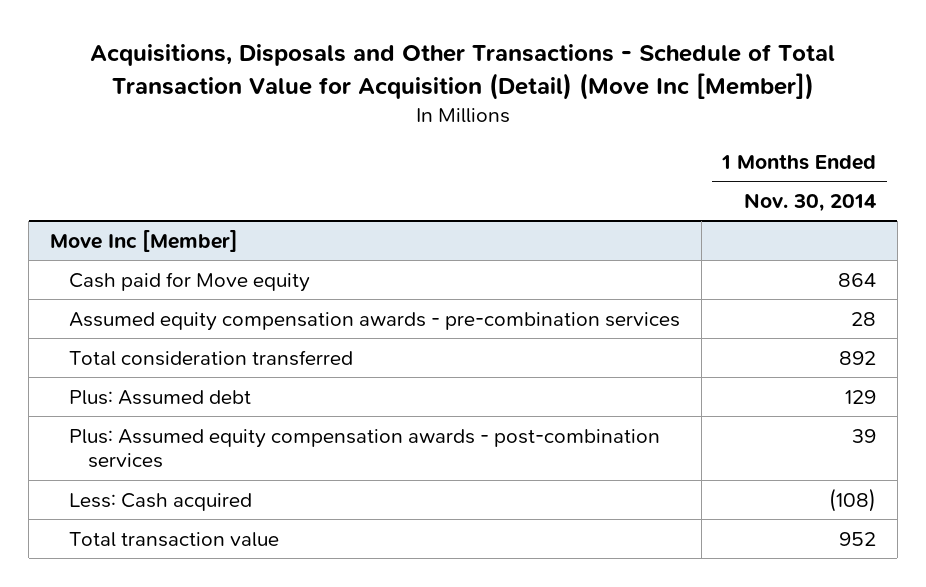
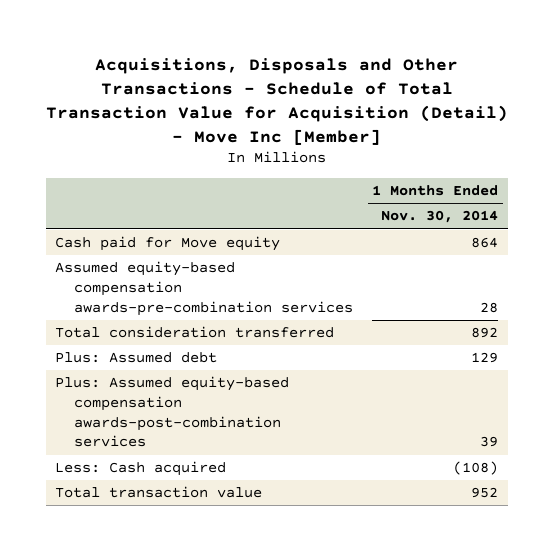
[90,44,836,100] Acquisitions, Disposals and Other Transactions - Schedule of Total Transaction Value for Acquisition (Detail) (Move Inc [Member]) -> [45,57,508,145] Acquisitions, Disposals and Other Transactions - Schedule of Total Transaction Value for Acquisition (Detail) - Move Inc [Member]
[50,229,239,252] Move Inc [Member] -> none
[68,311,680,331] Assumed equity compensation awards - pre-combination services -> [55,261,353,316] Assumed equity-based compensation awards-pre-combination services
[68,428,660,469] Plus: Assumed equity compensation awards - post-combination services -> [55,376,290,448] Plus: Assumed equity-based compensation awards-post-combination services

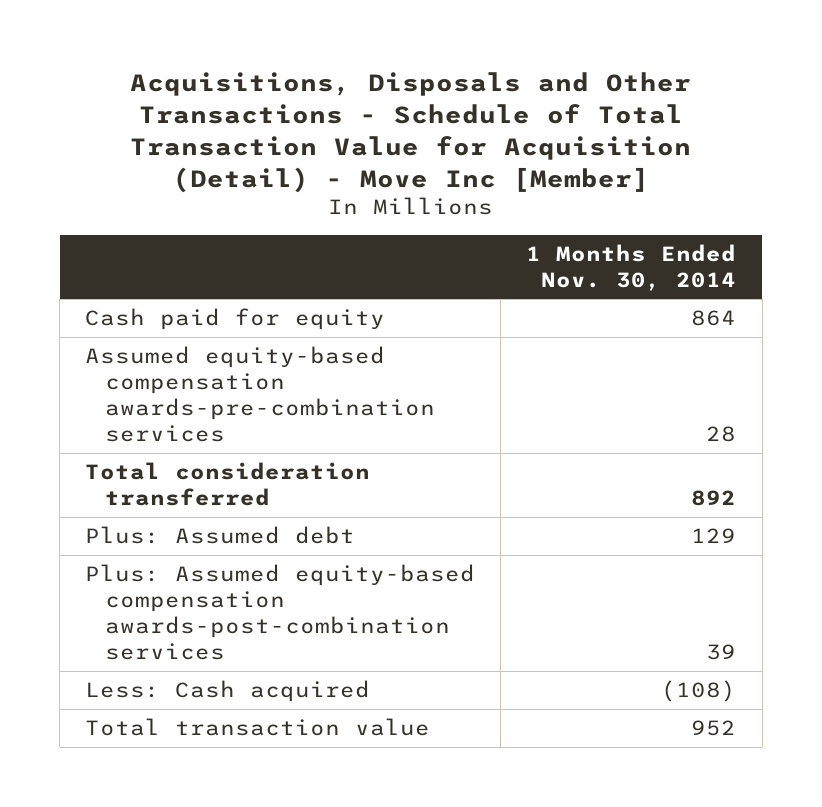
[55,236,281,252] Cash paid for Move equity -> [85,307,386,330] Cash paid for equity

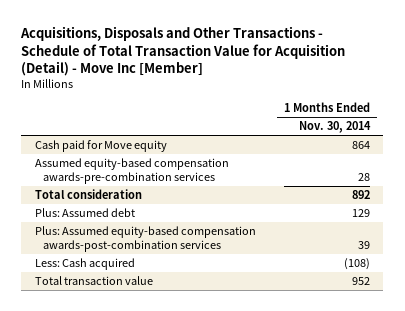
[85,307,386,330] Cash paid for equity -> [35,140,168,153] Cash paid for Move equity
[85,461,371,507] Total consideration transferred -> [35,189,143,200] Total consideration

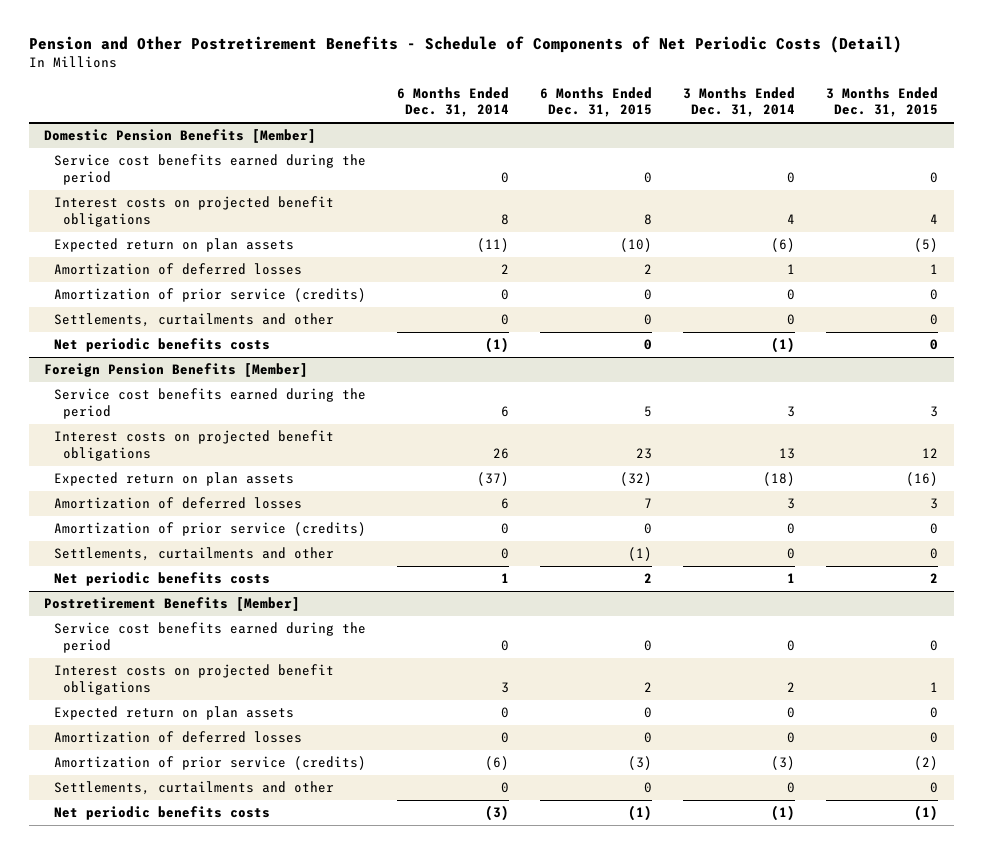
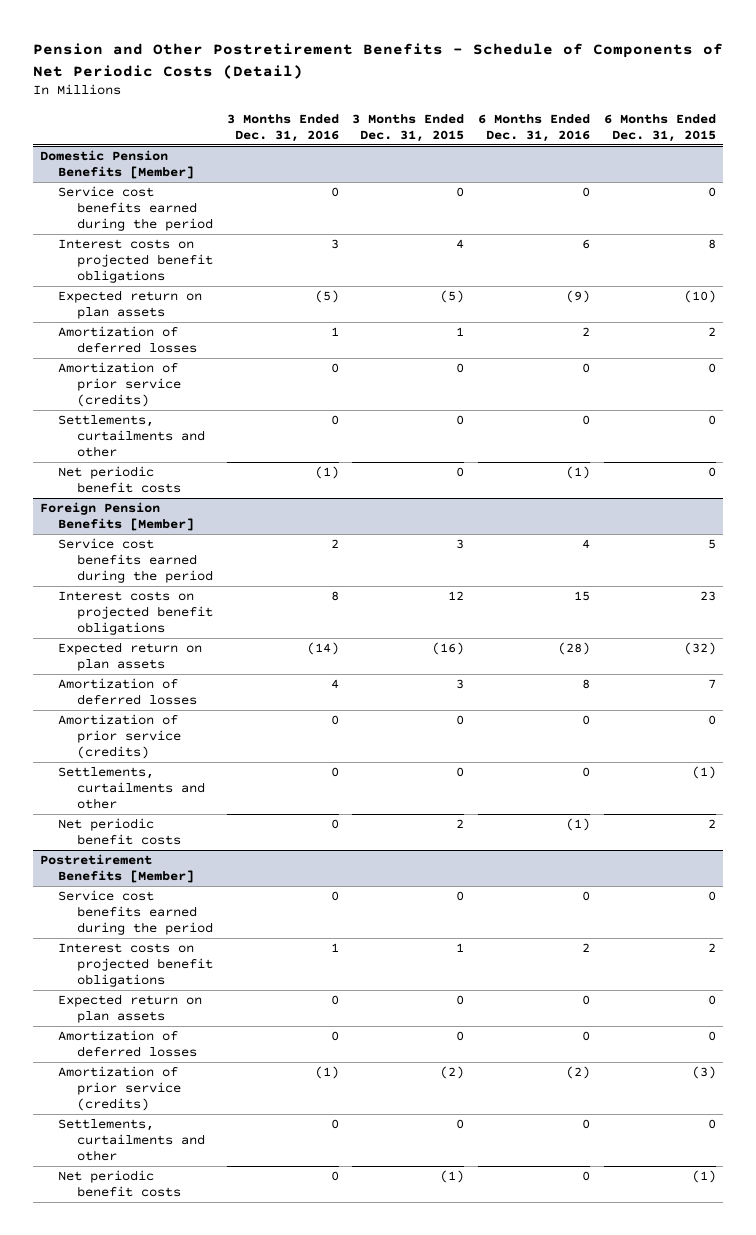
[396,87,509,118] 6 Months Ended Dec. 31, 2014 -> none
[683,87,796,118] 3 Months Ended Dec. 31, 2014 -> none
none -> [226,113,339,142] 3 Months Ended Dec. 31, 2016
none -> [478,113,591,142] 6 Months Ended Dec. 31, 2016
[53,338,270,353] Net periodic benefits costs -> [58,466,181,494] Net periodic benefit costs
[53,572,270,587] Net periodic benefits costs -> [58,818,181,846] Net periodic benefit costs
[53,806,270,821] Net periodic benefits costs -> [58,1170,181,1198] Net periodic benefit costs

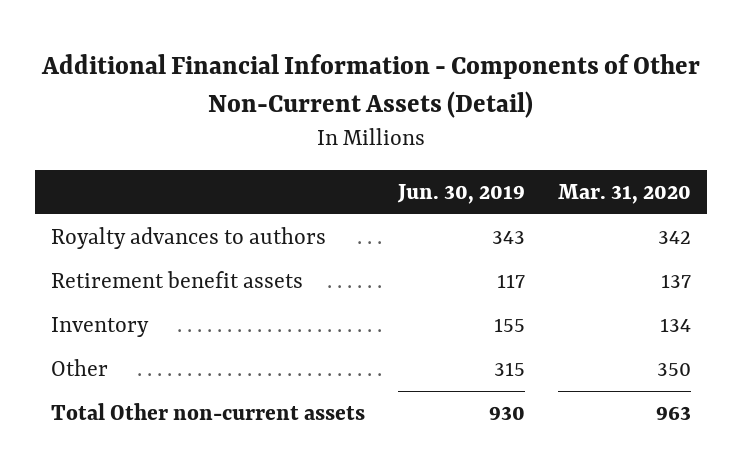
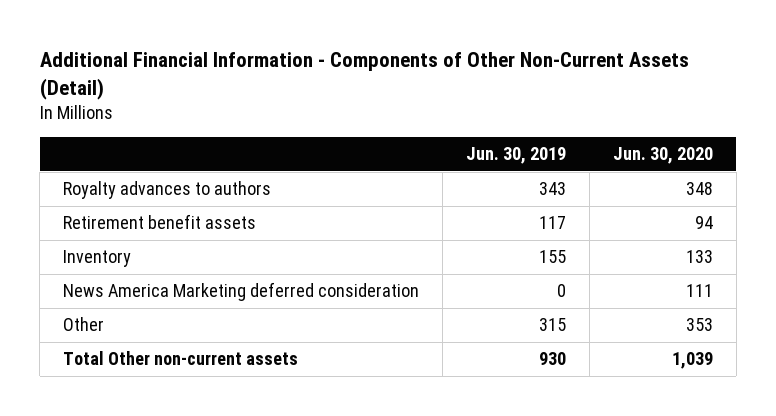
[557,183,691,204] Mar. 31, 2020 -> none
none -> [612,147,713,165] Jun. 30, 2020
none -> [63,282,420,302] News America Marketing deferred consideration

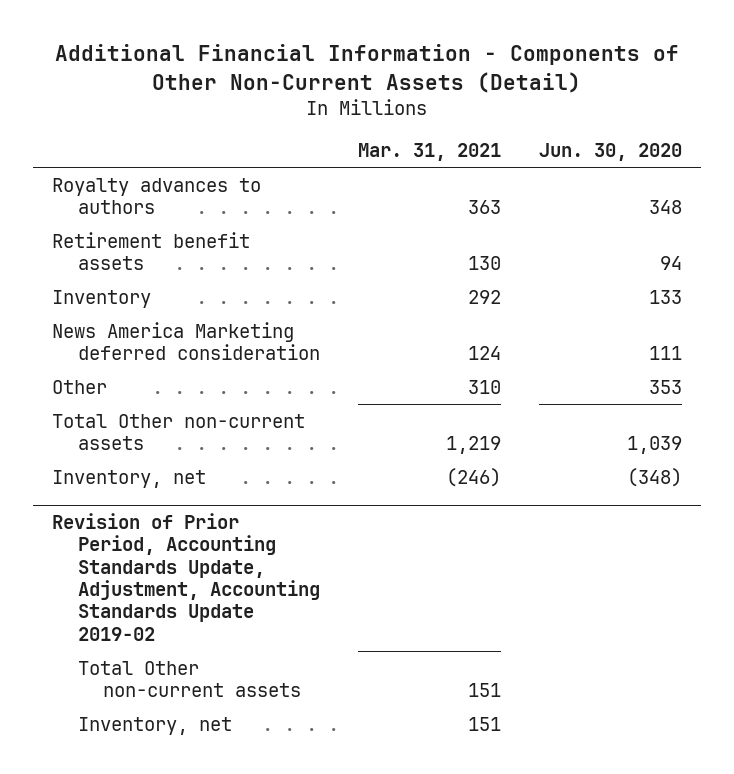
[465,147,566,165] Jun. 30, 2019 -> none
none -> [357,143,501,162] Mar. 31, 2021
none -> [52,469,207,488] Inventory, net
none -> [52,512,320,641] Revision of Prior Period, Accounting Standards Update, Adjustment, Accounting Standards Update 2019-02
none -> [77,660,302,698] Total Other non-current assets
none -> [77,716,232,735] Inventory, net

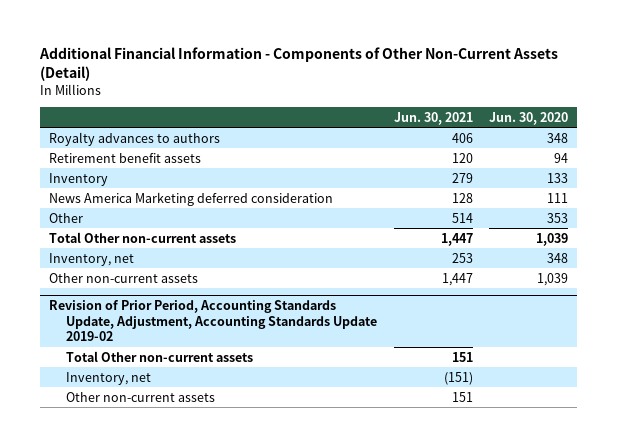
[357,143,501,162] Mar. 31, 2021 -> none
none -> [393,111,473,125] Jun. 30, 2021
[627,467,683,487] (348) -> [547,252,569,263] 348
none -> [48,272,198,283] Other non-current assets
none -> [65,391,215,402] Other non-current assets

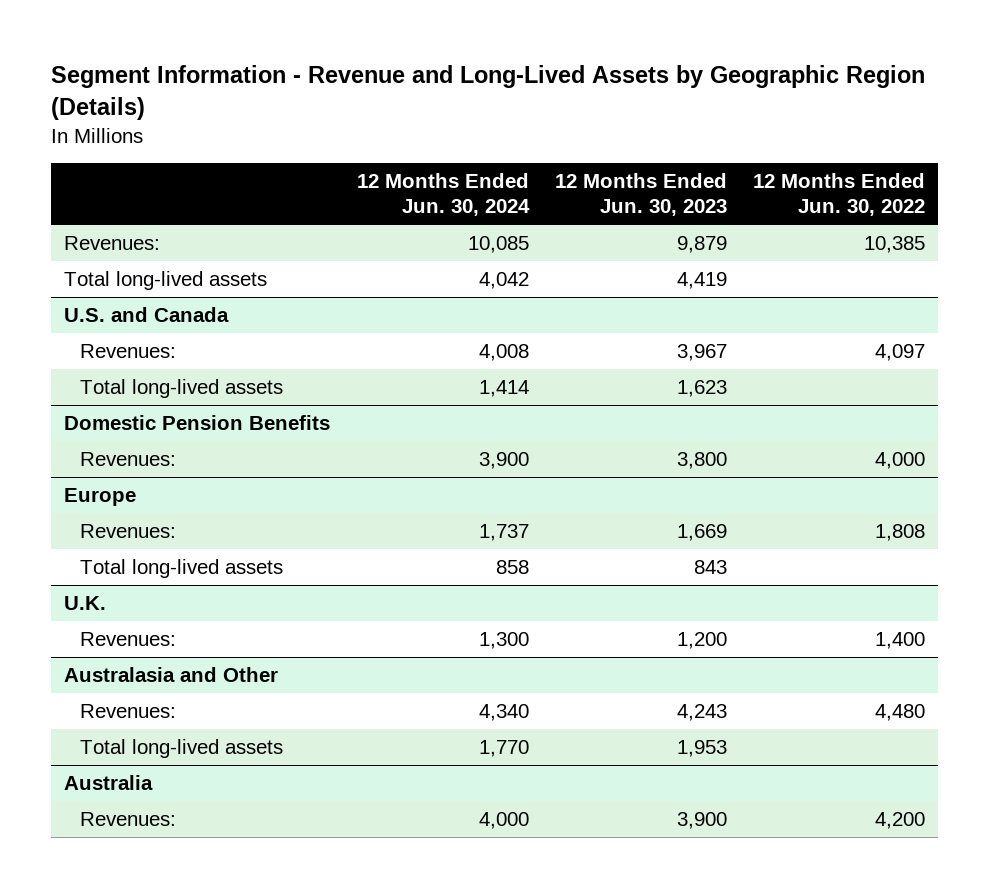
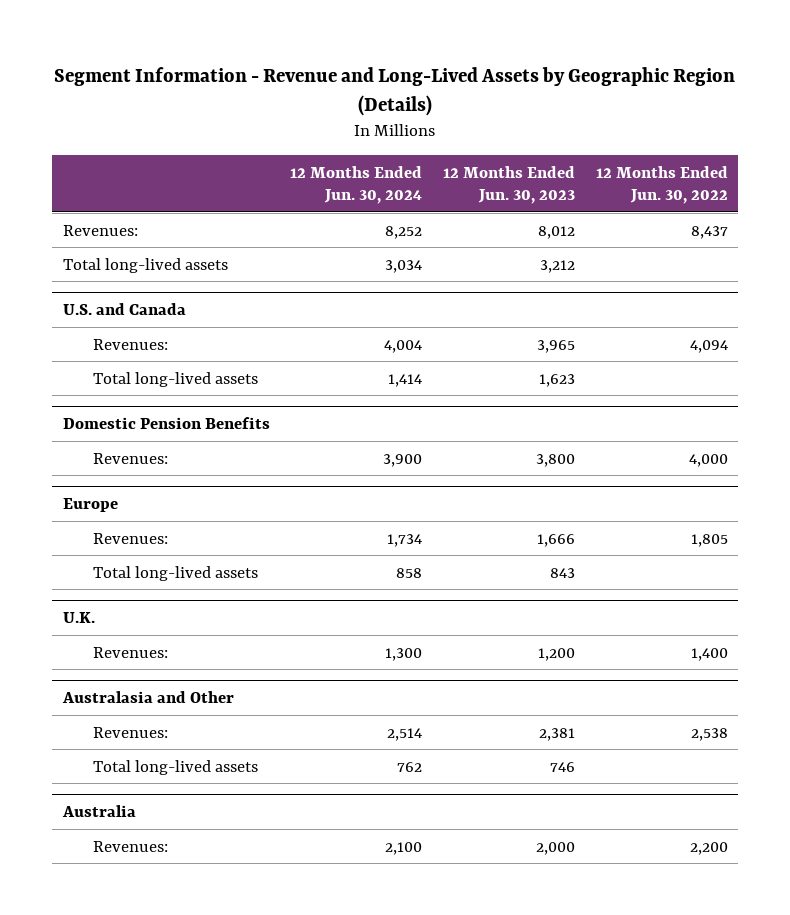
[467,235,529,253] 10,085 -> [385,225,423,239] 8,252
[676,235,727,253] 9,879 -> [537,225,575,239] 8,012
[863,235,925,253] 10,385 -> [690,225,728,239] 8,437
[478,271,529,289] 4,042 -> [385,259,423,273] 3,034
[676,271,727,289] 4,419 -> [539,259,575,273] 3,212
[478,343,529,361] 4,008 -> [384,339,423,353] 4,004
[676,343,727,361] 3,967 -> [536,339,575,353] 3,965
[874,343,925,361] 4,097 -> [689,339,728,353] 4,094
[478,523,529,541] 1,737 -> [387,533,423,547] 1,734
[676,523,727,541] 1,669 -> [536,533,575,547] 1,666
[874,523,925,541] 1,808 -> [690,533,728,547] 1,805
[478,703,529,721] 4,340 -> [387,727,423,741] 2,514
[676,703,727,721] 4,243 -> [538,727,575,741] 2,381
[874,703,925,721] 4,480 -> [690,727,728,741] 2,538
[478,739,529,757] 1,770 -> [397,761,423,772] 762
[676,739,727,757] 1,953 -> [549,761,575,772] 746
[478,811,529,829] 4,000 -> [385,841,423,855] 2,100
[676,811,727,829] 3,900 -> [535,841,575,855] 2,000
[874,811,925,829] 4,200 -> [689,841,728,855] 2,200

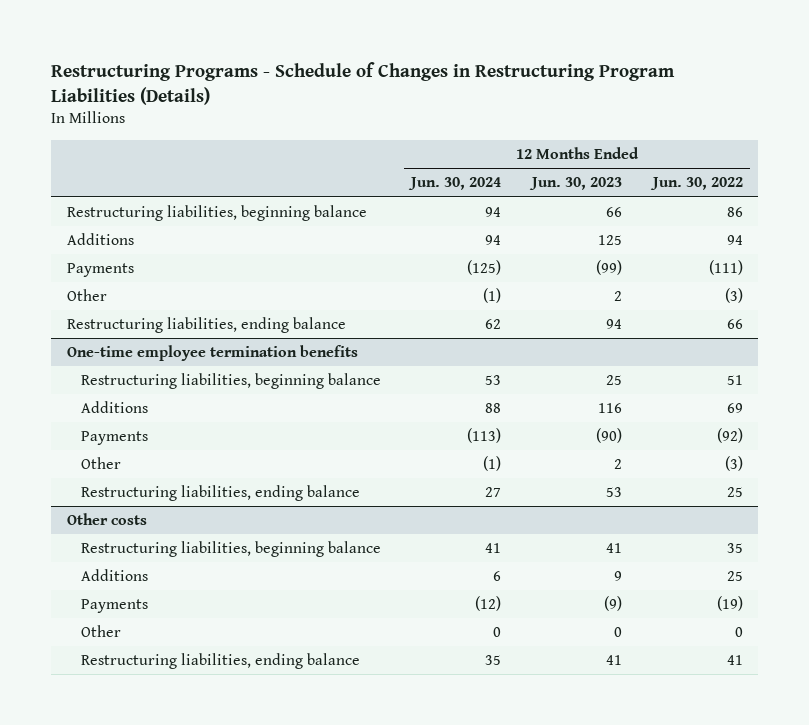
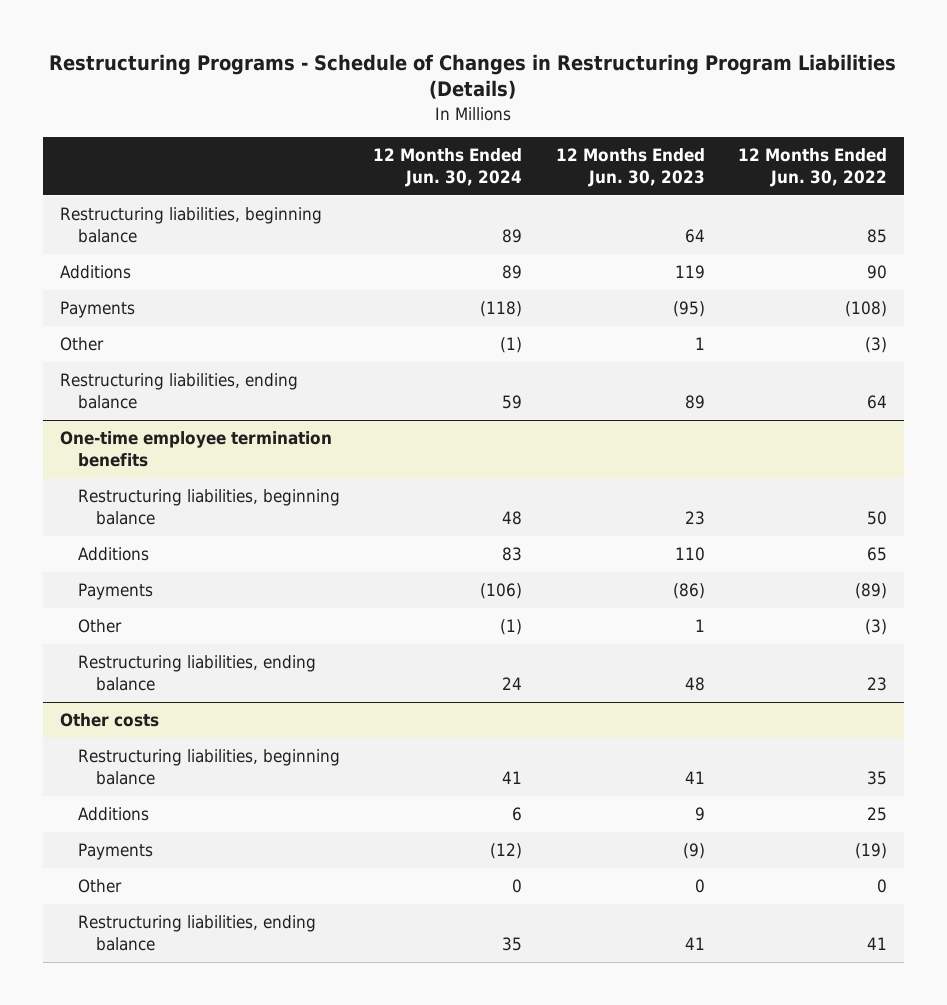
[485,207,502,218] 94 -> [502,229,523,244] 89
[606,207,623,218] 66 -> [684,229,705,244] 64
[726,207,743,218] 86 -> [867,229,888,244] 85
[485,235,502,246] 94 -> [502,265,523,280] 89
[598,235,623,246] 125 -> [674,265,705,280] 119
[726,235,743,246] 94 -> [867,265,888,280] 90
[467,260,502,276] (125) -> [480,301,523,318] (118)
[596,260,623,276] (99) -> [672,301,705,318] (95)
[708,260,743,276] (111) -> [845,301,888,318] (108)
[614,291,623,302] 2 -> [694,337,705,351] 1
[485,319,502,330] 62 -> [502,395,523,410] 59
[606,319,623,330] 94 -> [684,395,705,410] 89
[726,319,743,330] 66 -> [867,395,888,410] 64
[485,375,502,386] 53 -> [502,511,523,526] 48
[606,375,623,386] 25 -> [684,511,705,526] 23
[726,375,743,386] 51 -> [867,511,888,526] 50
[485,403,502,414] 88 -> [502,547,523,562] 83
[598,403,623,414] 116 -> [674,547,705,562] 110
[726,403,743,414] 69 -> [867,547,888,562] 65
[467,428,502,444] (113) -> [480,583,523,600] (106)
[596,428,623,444] (90) -> [672,583,705,600] (86)
[716,428,743,444] (92) -> [855,583,888,600] (89)
[614,459,623,470] 2 -> [694,619,705,633] 1
[485,487,502,498] 27 -> [502,677,523,691] 24
[606,487,623,498] 53 -> [684,677,705,692] 48
[726,487,743,498] 25 -> [867,677,888,692] 23

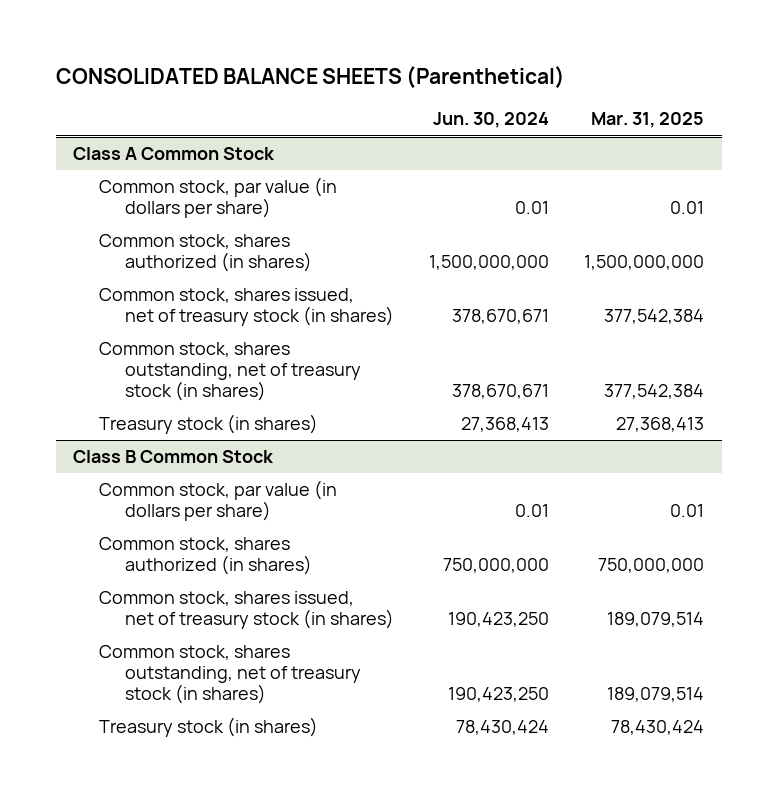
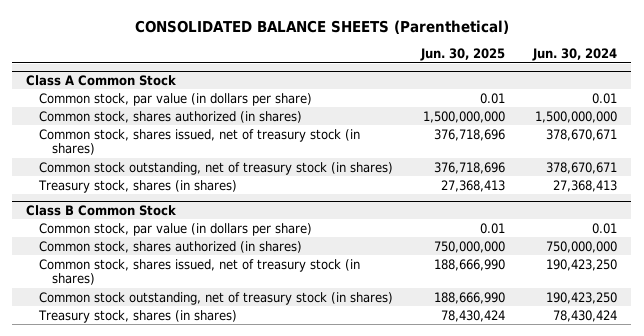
[591,112,705,129] Mar. 31, 2025 -> none
none -> [420,48,506,62] Jun. 30, 2025
[99,342,362,402] Common stock, shares outstanding, net of treasury stock (in shares) -> [39,161,394,175] Common stock outstanding, net of treasury stock (in shares)
[99,414,319,435] Treasury stock (in shares) -> [38,179,238,193] Treasury stock, shares (in shares)
[99,645,362,705] Common stock, shares outstanding, net of treasury stock (in shares) -> [39,291,394,305] Common stock outstanding, net of treasury stock (in shares)
[99,717,319,738] Treasury stock (in shares) -> [38,309,238,323] Treasury stock, shares (in shares)

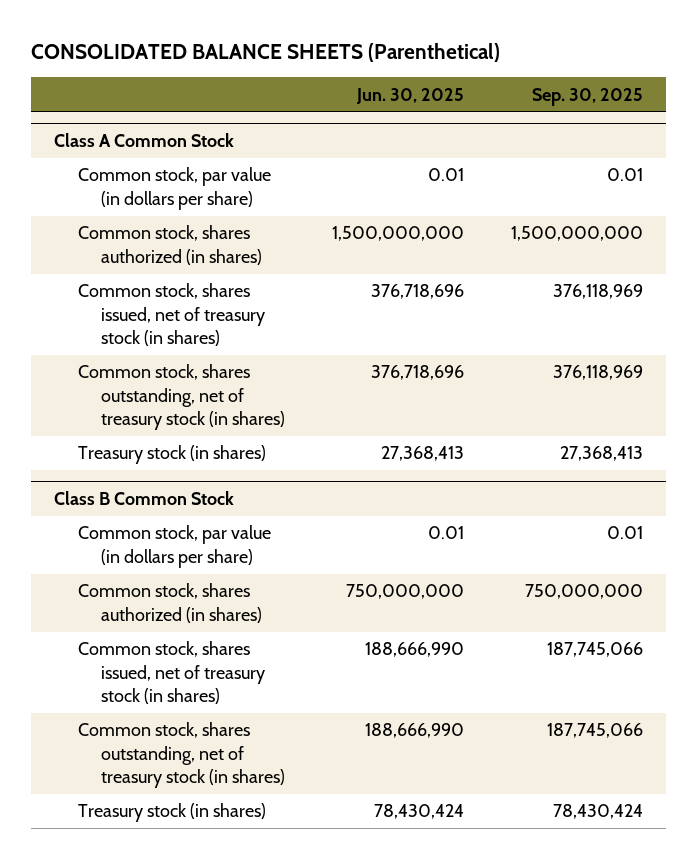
[532,48,618,62] Jun. 30, 2024 -> none
none -> [531,87,643,106] Sep. 30, 2025
[39,161,394,175] Common stock outstanding, net of treasury stock (in shares) -> [77,364,286,431] Common stock, shares outstanding, net of treasury stock (in shares)
[38,179,238,193] Treasury stock, shares (in shares) -> [77,445,266,465] Treasury stock (in shares)
[39,291,394,305] Common stock outstanding, net of treasury stock (in shares) -> [77,722,286,789] Common stock, shares outstanding, net of treasury stock (in shares)
[38,309,238,323] Treasury stock, shares (in shares) -> [77,803,266,823] Treasury stock (in shares)

